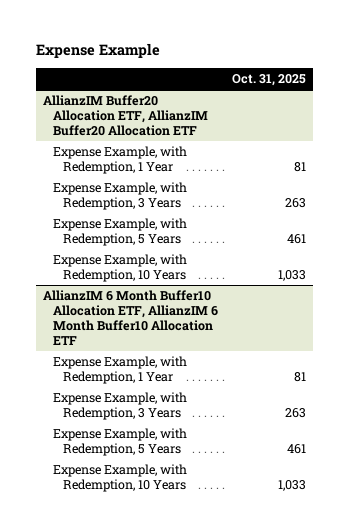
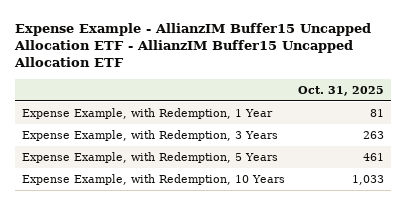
[35,43,160,59] Expense Example -> [14,22,372,68] Expense Example - AllianzIM Buffer15 Uncapped Allocation ETF - AllianzIM Buffer15 Uncapped Allocation ETF
[42,95,209,136] AllianzIM Buffer20 Allocation ETF, AllianzIM Buffer20 Allocation ETF -> none
[42,290,219,345] AllianzIM 6 Month Buffer10 Allocation ETF, AllianzIM 6 Month Buffer10 Allocation ETF -> none
[53,356,188,385] Expense Example, with Redemption, 1 Year -> none
[53,392,188,421] Expense Example, with Redemption, 3 Years -> none
[53,428,188,457] Expense Example, with Redemption, 5 Years -> none
[53,464,188,493] Expense Example, with Redemption, 10 Years -> none

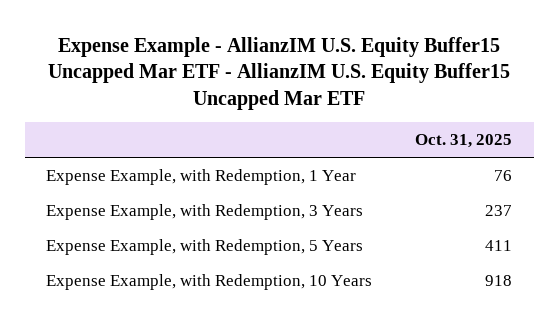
[14,22,372,68] Expense Example - AllianzIM Buffer15 Uncapped Allocation ETF - AllianzIM Buffer15 Uncapped Allocation ETF -> [48,36,511,111] Expense Example - AllianzIM U.S. Equity Buffer15 Uncapped Mar ETF - AllianzIM U.S. Equity Buffer15 Uncapped Mar ETF
[370,109,385,118] 81 -> [494,169,513,181] 76
[363,131,385,140] 263 -> [485,204,513,216] 237
[363,153,385,162] 461 -> [485,239,513,251] 411
[352,175,385,186] 1,033 -> [485,274,513,286] 918

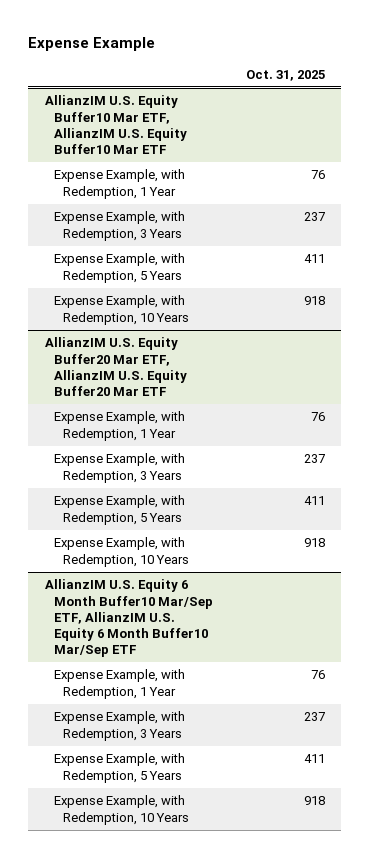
[48,36,511,111] Expense Example - AllianzIM U.S. Equity Buffer15 Uncapped Mar ETF - AllianzIM U.S. Equity Buffer15 Uncapped Mar ETF -> [28,37,156,52] Expense Example
none -> [44,95,187,154] AllianzIM U.S. Equity Buffer10 Mar ETF, AllianzIM U.S. Equity Buffer10 Mar ETF
none -> [44,337,187,396] AllianzIM U.S. Equity Buffer20 Mar ETF, AllianzIM U.S. Equity Buffer20 Mar ETF
none -> [53,411,185,441] Expense Example, with Redemption, 1 Year
none -> [53,453,185,483] Expense Example, with Redemption, 3 Years
none -> [53,495,185,525] Expense Example, with Redemption, 5 Years
none -> [53,537,189,567] Expense Example, with Redemption, 10 Years
none -> [44,579,213,657] AllianzIM U.S. Equity 6 Month Buffer10 Mar/Sep ETF, AllianzIM U.S. Equity 6 Month Buffer10 Mar/Sep ETF
none -> [53,669,185,699] Expense Example, with Redemption, 1 Year
none -> [53,711,185,741] Expense Example, with Redemption, 3 Years
none -> [53,753,185,783] Expense Example, with Redemption, 5 Years
none -> [53,795,189,825] Expense Example, with Redemption, 10 Years

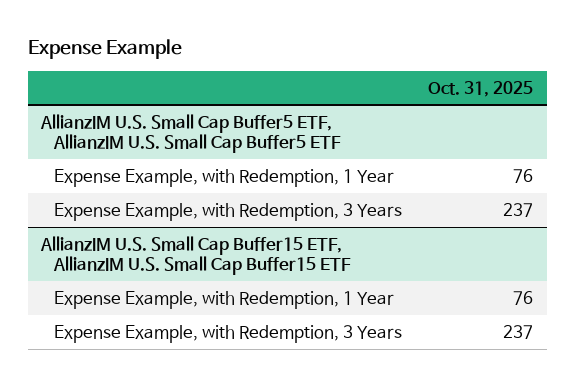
[44,95,187,154] AllianzIM U.S. Equity Buffer10 Mar ETF, AllianzIM U.S. Equity Buffer10 Mar ETF -> none
[53,169,185,199] Expense Example, with Redemption, 1 Year -> none
[53,211,185,241] Expense Example, with Redemption, 3 Years -> none
[53,253,185,283] Expense Example, with Redemption, 5 Years -> none
[53,295,189,325] Expense Example, with Redemption, 10 Years -> none
[44,337,187,396] AllianzIM U.S. Equity Buffer20 Mar ETF, AllianzIM U.S. Equity Buffer20 Mar ETF -> none
none -> [40,113,341,154] AllianzIM U.S. Small Cap Buffer5 ETF, AllianzIM U.S. Small Cap Buffer5 ETF
[53,495,185,525] Expense Example, with Redemption, 5 Years -> none
[53,537,189,567] Expense Example, with Redemption, 10 Years -> none
[44,579,213,657] AllianzIM U.S. Equity 6 Month Buffer10 Mar/Sep ETF, AllianzIM U.S. Equity 6 Month Buffer10 Mar/Sep ETF -> none
none -> [40,235,351,276] AllianzIM U.S. Small Cap Buffer15 ETF, AllianzIM U.S. Small Cap Buffer15 ETF
[53,753,185,783] Expense Example, with Redemption, 5 Years -> none
[53,795,189,825] Expense Example, with Redemption, 10 Years -> none

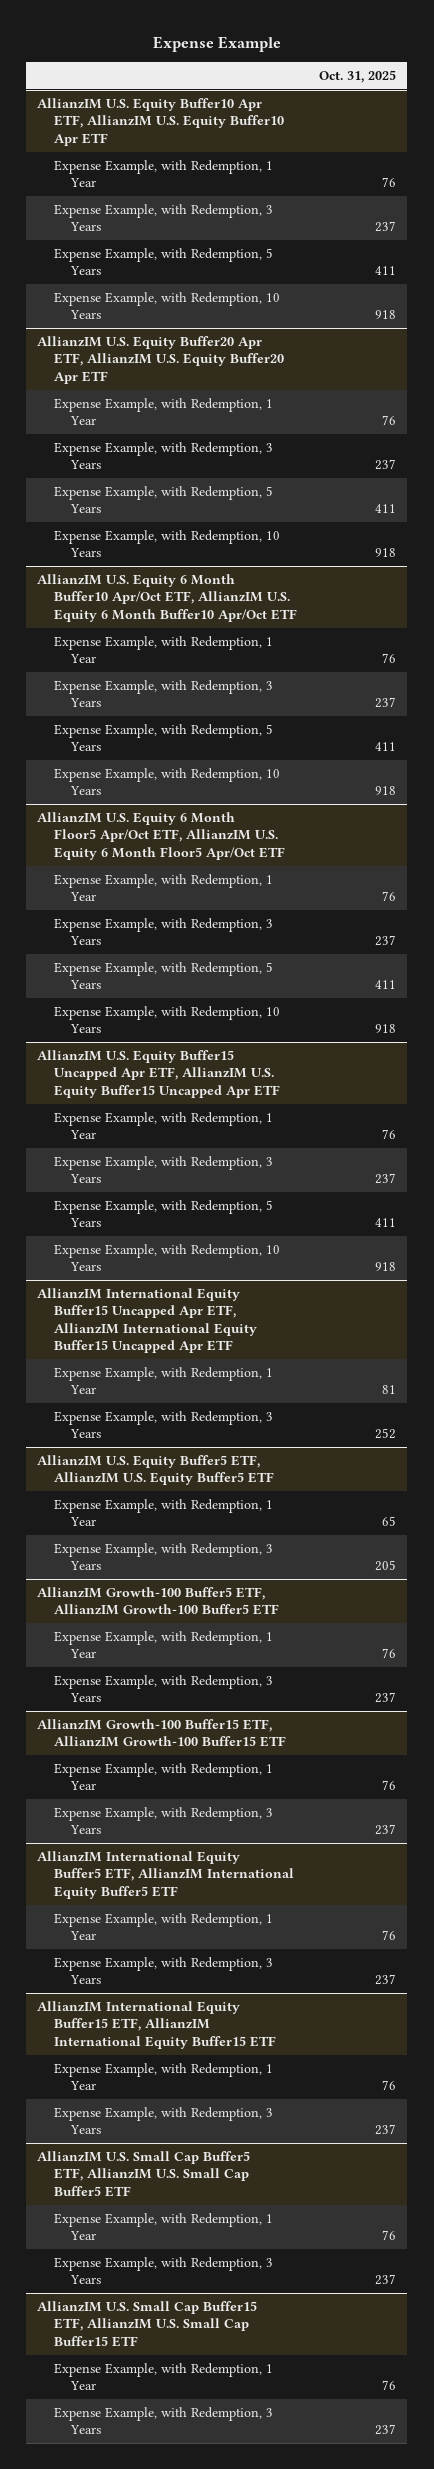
none -> [37,97,285,146] AllianzIM U.S. Equity Buffer10 Apr ETF, AllianzIM U.S. Equity Buffer10 Apr ETF
none -> [54,159,274,188] Expense Example, with Redemption, 1 Year
none -> [54,203,274,232] Expense Example, with Redemption, 3 Years
none -> [54,247,274,276] Expense Example, with Redemption, 5 Years
none -> [54,291,281,320] Expense Example, with Redemption, 10 Years
none -> [37,335,285,384] AllianzIM U.S. Equity Buffer20 Apr ETF, AllianzIM U.S. Equity Buffer20 Apr ETF
none -> [54,397,274,426] Expense Example, with Redemption, 1 Year
none -> [54,441,274,470] Expense Example, with Redemption, 3 Years
none -> [54,485,274,514] Expense Example, with Redemption, 5 Years
none -> [54,529,281,558] Expense Example, with Redemption, 10 Years
none -> [37,573,298,622] AllianzIM U.S. Equity 6 Month Buffer10 Apr/Oct ETF, AllianzIM U.S. Equity 6 Month Buffer10 Apr/Oct ETF
none -> [54,635,274,664] Expense Example, with Redemption, 1 Year
none -> [54,679,274,708] Expense Example, with Redemption, 3 Years
none -> [54,723,274,752] Expense Example, with Redemption, 5 Years
none -> [54,767,281,796] Expense Example, with Redemption, 10 Years
none -> [37,811,286,860] AllianzIM U.S. Equity 6 Month Floor5 Apr/Oct ETF, AllianzIM U.S. Equity 6 Month Floor5 Apr/Oct ETF
none -> [54,873,274,902] Expense Example, with Redemption, 1 Year
none -> [54,917,274,946] Expense Example, with Redemption, 3 Years
none -> [54,961,274,990] Expense Example, with Redemption, 5 Years
none -> [54,1005,281,1034] Expense Example, with Redemption, 10 Years
none -> [37,1049,281,1098] AllianzIM U.S. Equity Buffer15 Uncapped Apr ETF, AllianzIM U.S. Equity Buffer15 Uncapped Apr ETF
none -> [54,1111,274,1140] Expense Example, with Redemption, 1 Year
none -> [54,1155,274,1184] Expense Example, with Redemption, 3 Years
none -> [54,1199,274,1228] Expense Example, with Redemption, 5 Years
none -> [54,1243,281,1272] Expense Example, with Redemption, 10 Years
none -> [37,1287,258,1354] AllianzIM International Equity Buffer15 Uncapped Apr ETF, AllianzIM International Equity Buffer15 Uncapped Apr ETF
none -> [54,1366,274,1395] Expense Example, with Redemption, 1 Year
none -> [54,1410,274,1439] Expense Example, with Redemption, 3 Years
none -> [37,1454,275,1486] AllianzIM U.S. Equity Buffer5 ETF, AllianzIM U.S. Equity Buffer5 ETF
none -> [54,1498,274,1527] Expense Example, with Redemption, 1 Year
none -> [54,1542,274,1571] Expense Example, with Redemption, 3 Years
none -> [37,1586,280,1616] AllianzIM Growth-100 Buffer5 ETF, AllianzIM Growth-100 Buffer5 ETF
none -> [54,1630,274,1659] Expense Example, with Redemption, 1 Year
none -> [54,1674,274,1703] Expense Example, with Redemption, 3 Years
none -> [37,1718,287,1748] AllianzIM Growth-100 Buffer15 ETF, AllianzIM Growth-100 Buffer15 ETF
none -> [54,1762,274,1791] Expense Example, with Redemption, 1 Year
none -> [54,1806,274,1835] Expense Example, with Redemption, 3 Years
none -> [37,1850,295,1899] AllianzIM International Equity Buffer5 ETF, AllianzIM International Equity Buffer5 ETF
none -> [54,1912,274,1941] Expense Example, with Redemption, 1 Year
none -> [54,1956,274,1985] Expense Example, with Redemption, 3 Years
none -> [37,2000,277,2049] AllianzIM International Equity Buffer15 ETF, AllianzIM International Equity Buffer15 ETF
none -> [54,2062,274,2091] Expense Example, with Redemption, 1 Year
none -> [54,2106,274,2135] Expense Example, with Redemption, 3 Years

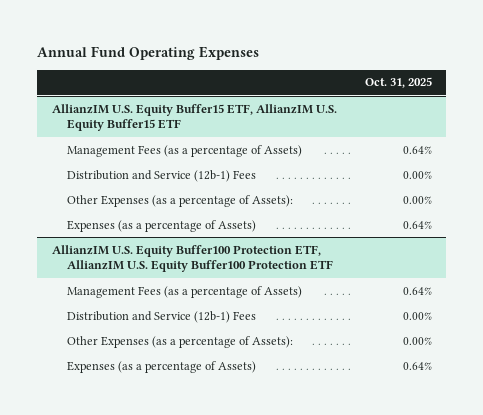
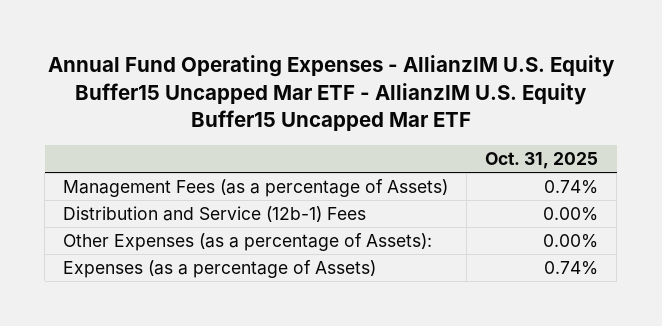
[37,46,260,61] Annual Fund Operating Expenses -> [47,55,615,132] Annual Fund Operating Expenses - AllianzIM U.S. Equity Buffer15 Uncapped Mar ETF - AllianzIM U.S. Equity Buffer15 Uncapped Mar ETF
[51,103,337,132] AllianzIM U.S. Equity Buffer15 ETF, AllianzIM U.S. Equity Buffer15 ETF -> none
[66,169,256,182] Distribution and Service (12b-1) Fees -> none
[66,194,293,207] Other Expenses (as a percentage of Assets): -> none
[66,219,256,232] Expenses (as a percentage of Assets) -> none
[51,244,333,273] AllianzIM U.S. Equity Buffer100 Protection ETF, AllianzIM U.S. Equity Buffer100 Protection ETF -> none
[66,285,302,298] Management Fees (as a percentage of Assets) -> none
[402,145,432,154] 0.64% -> [544,180,599,195] 0.74%
[402,361,432,370] 0.64% -> [544,261,599,276] 0.74%

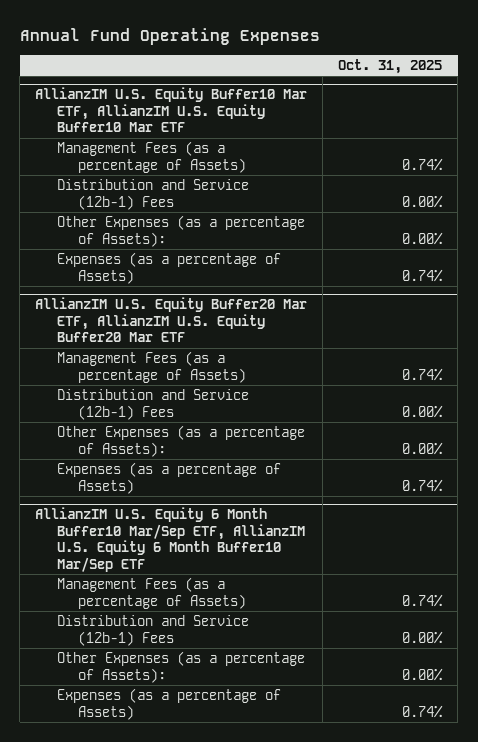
[47,55,615,132] Annual Fund Operating Expenses - AllianzIM U.S. Equity Buffer15 Uncapped Mar ETF - AllianzIM U.S. Equity Buffer15 Uncapped Mar ETF -> [19,28,320,46] Annual Fund Operating Expenses
none -> [35,87,308,133] AllianzIM U.S. Equity Buffer10 Mar ETF, AllianzIM U.S. Equity Buffer10 Mar ETF
none -> [35,297,308,343] AllianzIM U.S. Equity Buffer20 Mar ETF, AllianzIM U.S. Equity Buffer20 Mar ETF
none -> [56,350,246,383] Management Fees (as a percentage of Assets)
none -> [56,388,249,420] Distribution and Service (12b-1) Fees
none -> [56,424,305,457] Other Expenses (as a percentage of Assets):
none -> [56,461,281,494] Expenses (as a percentage of Assets)
none -> [35,507,305,572] AllianzIM U.S. Equity 6 Month Buffer10 Mar/Sep ETF, AllianzIM U.S. Equity 6 Month Buffer10 Mar/Sep ETF
none -> [56,576,246,609] Management Fees (as a percentage of Assets)
none -> [56,614,249,646] Distribution and Service (12b-1) Fees
none -> [56,650,305,683] Other Expenses (as a percentage of Assets):
none -> [56,687,281,720] Expenses (as a percentage of Assets)

